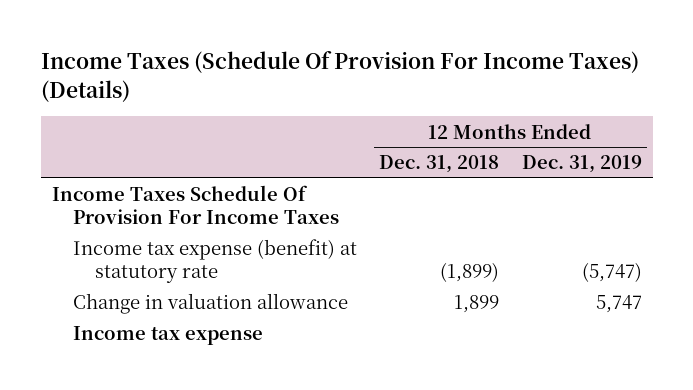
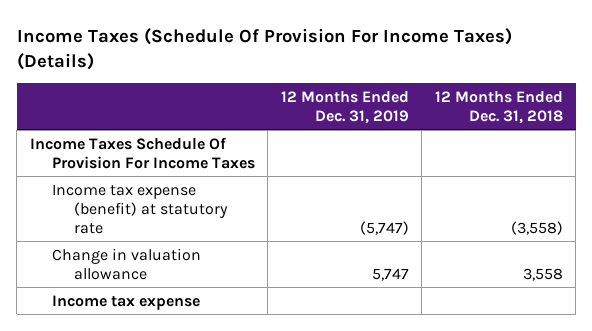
[440,261,500,282] (1,899) -> [510,220,563,235] (3,558)
[454,295,500,314] 1,899 -> [522,267,563,281] 3,558

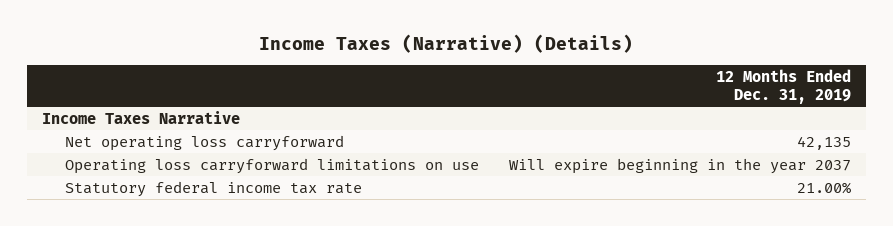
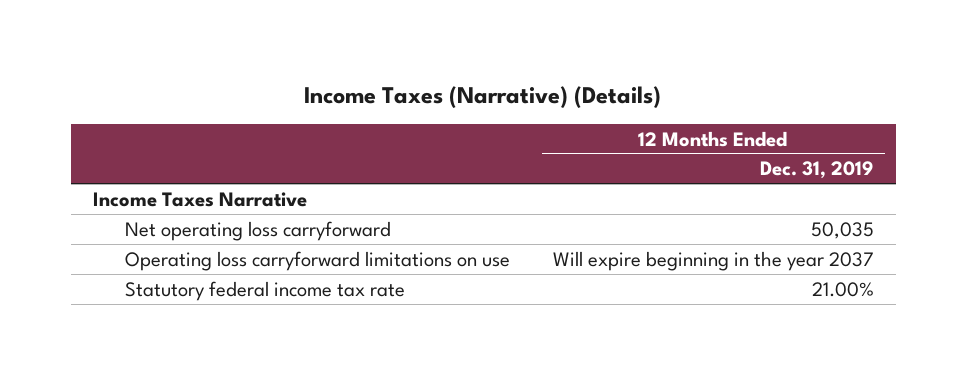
[797,135,852,150] 42,135 -> [810,221,874,239] 50,035

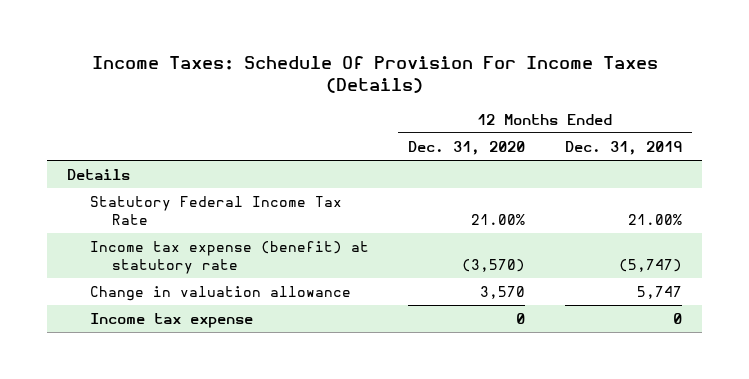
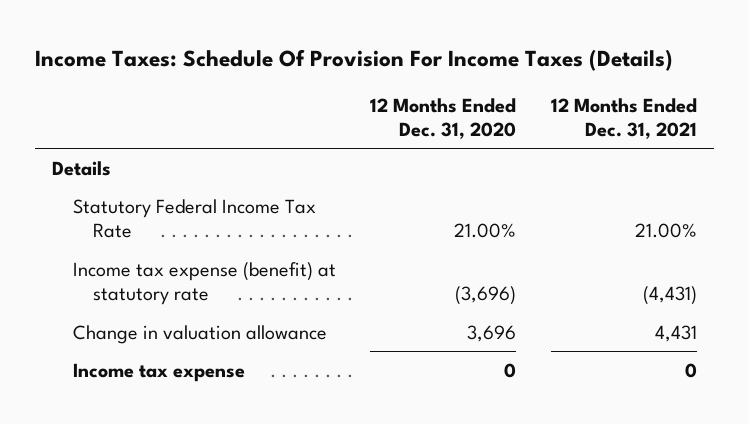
[564,140,682,155] Dec. 31, 2019 -> none
none -> [550,97,697,139] 12 Months Ended Dec. 31, 2021
[462,258,526,272] (3,570) -> [455,285,517,305] (3,696)
[480,286,526,300] 3,570 -> [467,324,517,342] 3,696

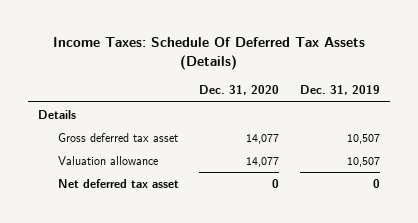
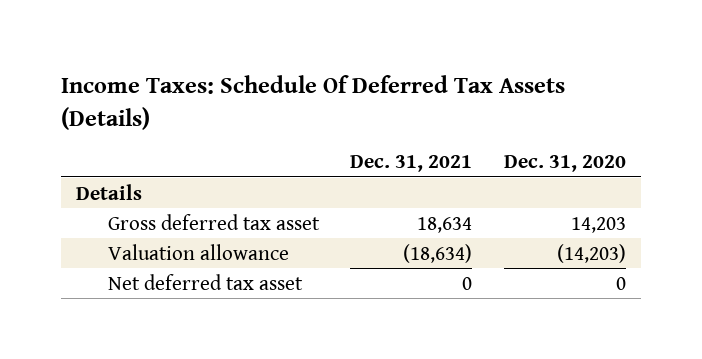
[299,85,380,96] Dec. 31, 2019 -> none
none -> [350,155,473,173] Dec. 31, 2021
[246,133,280,144] 14,077 -> [570,216,626,233] 14,203
[246,156,280,167] 14,077 -> [556,243,626,263] (14,203)

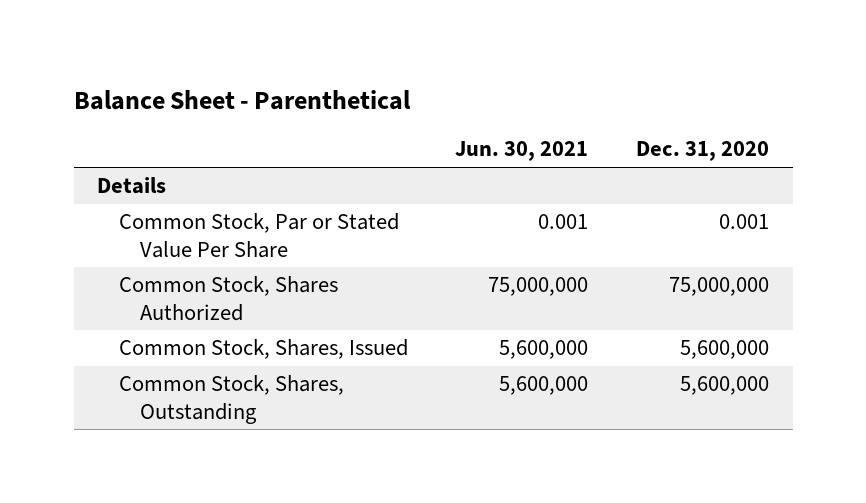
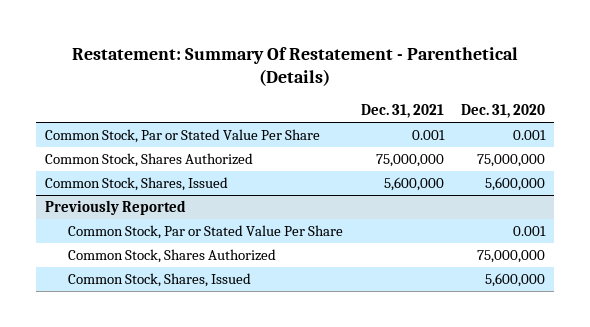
[73,89,411,110] Balance Sheet - Parenthetical -> [72,46,519,87] Restatement: Summary Of Restatement - Parenthetical (Details)
[455,141,589,162] Jun. 30, 2021 -> none
none -> [360,104,444,119] Dec. 31, 2021
[97,177,167,195] Details -> none
none -> [45,200,187,216] Previously Reported
none -> [68,225,344,240] Common Stock, Par or Stated Value Per Share
none -> [68,249,277,264] Common Stock, Shares Authorized
[118,375,344,424] Common Stock, Shares, Outstanding -> [68,273,252,288] Common Stock, Shares, Issued

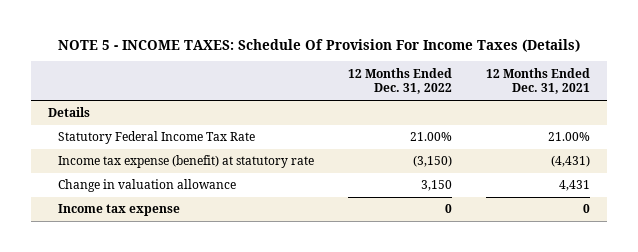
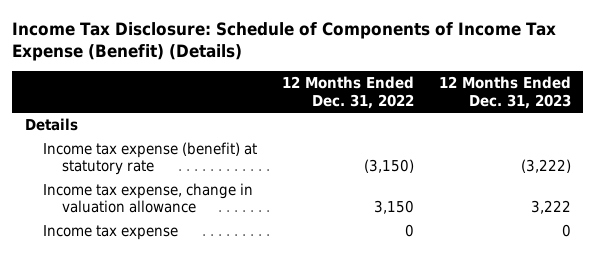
[58,38,581,52] NOTE 5 - INCOME TAXES: Schedule Of Provision For Income Taxes (Details) -> [12,21,557,61] Income Tax Disclosure: Schedule of Components of Income Tax Expense (Benefit) (Details)
[485,67,590,95] 12 Months Ended Dec. 31, 2021 -> none
none -> [438,76,571,109] 12 Months Ended Dec. 31, 2023
[57,131,255,145] Statutory Federal Income Tax Rate -> none
[57,179,236,193] Change in valuation allowance -> [43,183,254,214] Income tax expense, change in valuation allowance

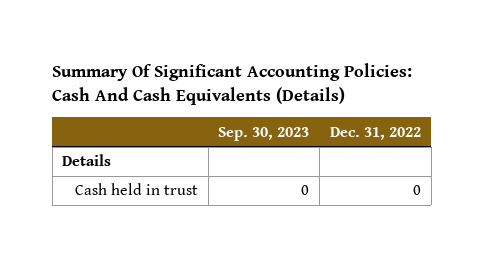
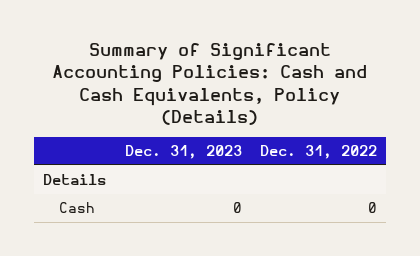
[52,62,413,106] Summary Of Significant Accounting Policies: Cash And Cash Equivalents (Details) -> [52,43,368,125] Summary of Significant Accounting Policies: Cash and Cash Equivalents, Policy (Details)
[218,126,310,141] Sep. 30, 2023 -> none
none -> [124,145,242,160] Dec. 31, 2023
[75,183,199,196] Cash held in trust -> [59,202,96,214] Cash

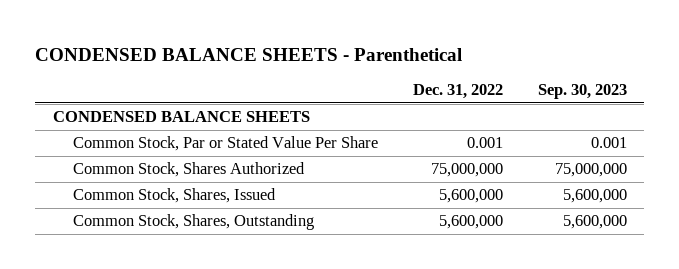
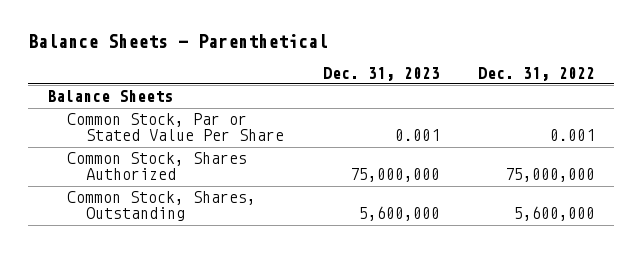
[35,47,463,61] CONDENSED BALANCE SHEETS - Parenthetical -> [28,34,329,49] Balance Sheets - Parenthetical
[537,84,627,100] Sep. 30, 2023 -> none
none -> [322,66,440,81] Dec. 31, 2023
[52,111,310,123] CONDENSED BALANCE SHEETS -> [47,90,174,103] Balance Sheets
[73,188,277,204] Common Stock, Shares, Issued -> none

